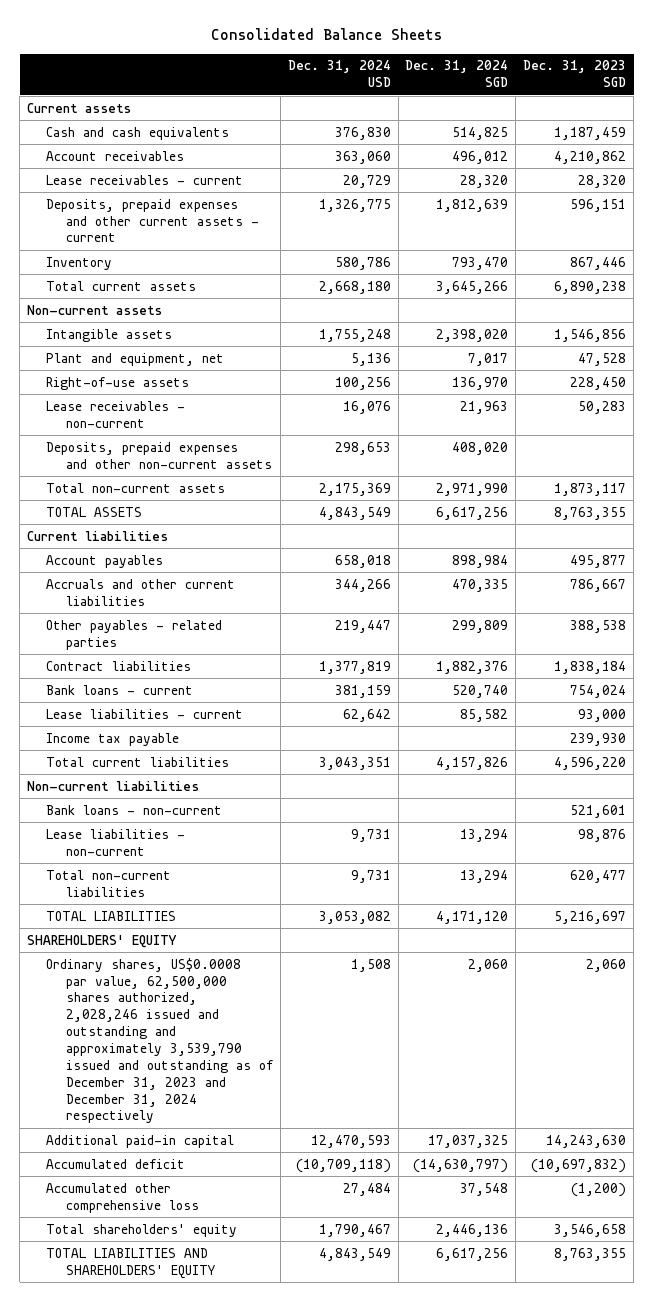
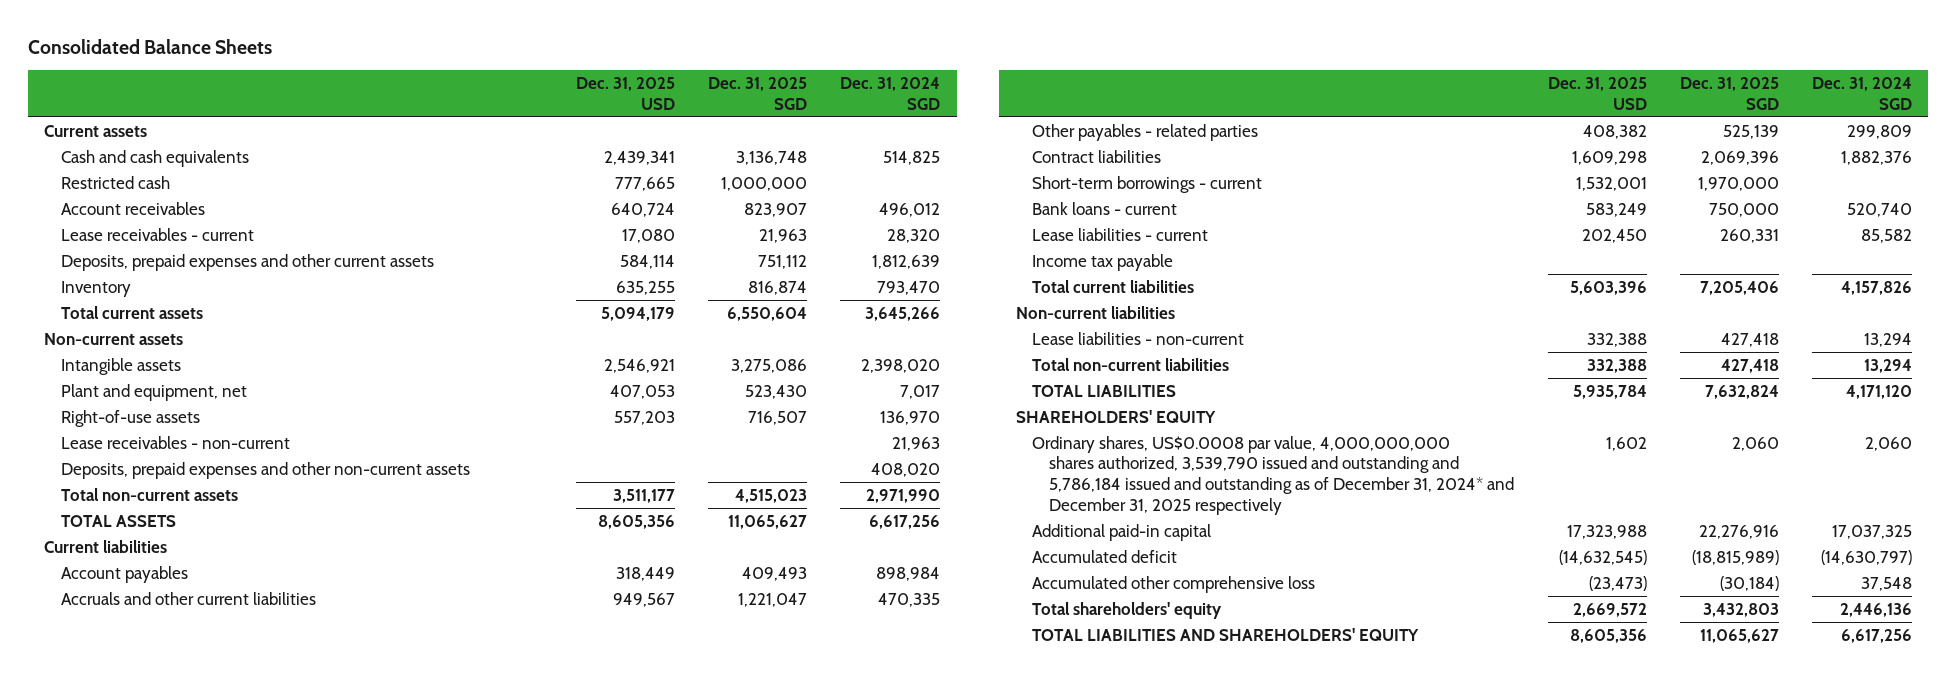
[287,60,391,88] Dec. 31, 2024 USD -> none
[523,60,627,88] Dec. 31, 2023 SGD -> none
none -> [576,77,676,110] Dec. 31, 2025 USD
none -> [708,77,808,110] Dec. 31, 2025 SGD
none -> [61,175,171,189] Restricted cash
[46,198,259,243] Deposits, prepaid expenses and other current assets - current -> [61,253,435,271] Deposits, prepaid expenses and other current assets
none -> [1032,175,1263,193] Short-term borrowings - current
[46,804,223,815] Bank loans - non-current -> none
[46,957,273,1124] Ordinary shares, US$0.0008 par value, 62,500,000 shares authorized, 2,028,246 issued and outstanding and approximately 3,539,790 issued and outstanding as of December 31, 2023 and December 31, 2024 respectively -> [1032,435,1515,515] Ordinary shares, US$0.0008 par value, 4,000,000,000 shares authorized, 3,539,790 issued and outstanding and 5,786,184 issued and outstanding as of December 31, 2024* and December 31, 2025 respectively

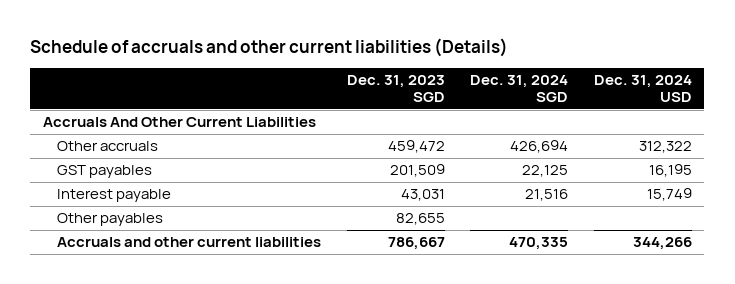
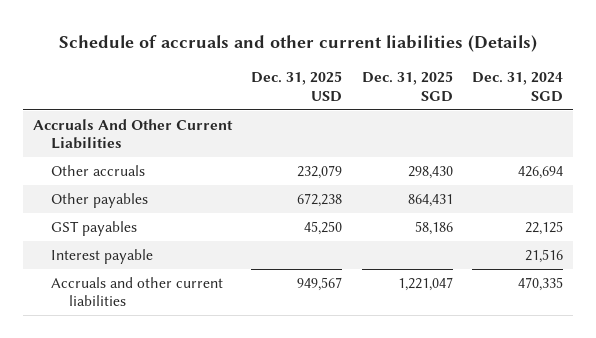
[346,75,445,103] Dec. 31, 2023 SGD -> none
[593,75,692,103] Dec. 31, 2024 USD -> none
none -> [251,71,343,102] Dec. 31, 2025 USD
none -> [361,71,453,102] Dec. 31, 2025 SGD
[56,213,163,227] Other payables -> [51,193,149,209] Other payables

